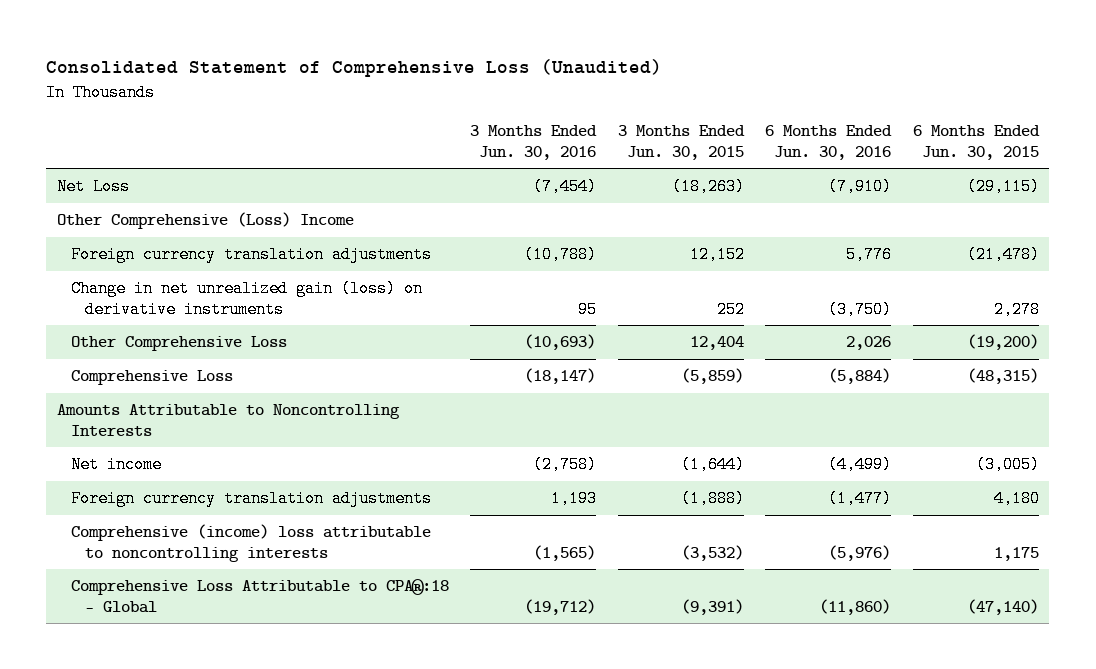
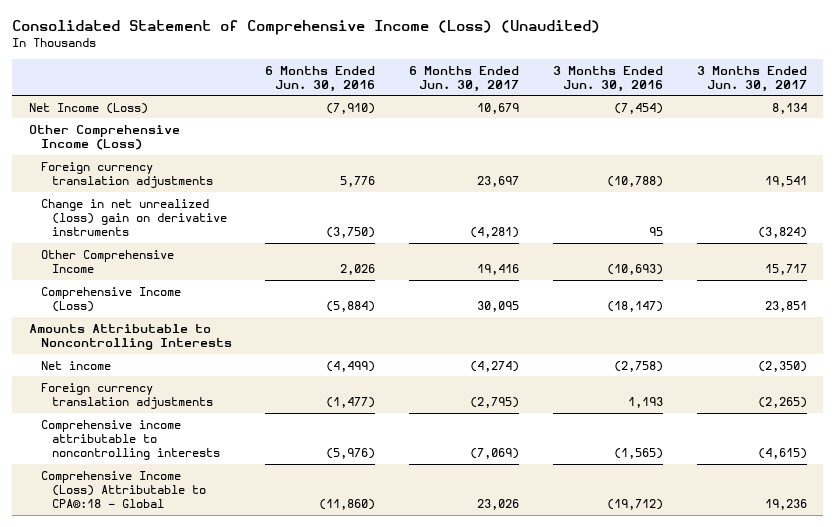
[46,59,663,78] Consolidated Statement of Comprehensive Loss (Unaudited) -> [12,19,601,35] Consolidated Statement of Comprehensive Income (Loss) (Unaudited)
[617,125,745,160] 3 Months Ended Jun. 30, 2015 -> none
[912,125,1040,160] 6 Months Ended Jun. 30, 2015 -> none
none -> [409,65,520,92] 6 Months Ended Jun. 30, 2017
none -> [696,65,807,92] 3 Months Ended Jun. 30, 2017
[57,178,131,196] Net Loss -> [28,102,148,114] Net Income (Loss)
[57,212,355,230] Other Comprehensive (Loss) Income -> [28,124,180,150] Other Comprehensive Income (Loss)
[71,280,424,318] Change in net unrealized gain (loss) on derivative instruments -> [40,198,228,237] Change in net unrealized (loss) gain on derivative instruments
[71,336,288,352] Other Comprehensive Loss -> [40,249,174,273] Other Comprehensive Income
[71,370,234,386] Comprehensive Loss -> [40,286,181,312] Comprehensive Income (Loss)
[71,524,432,562] Comprehensive (income) loss attributable to noncontrolling interests -> [40,419,221,461] Comprehensive income attributable to noncontrolling interests
[71,579,450,613] Comprehensive Loss Attributable to CPA®:18 - Global -> [40,470,207,509] Comprehensive Income (Loss) Attributable to CPA®:18 - Global

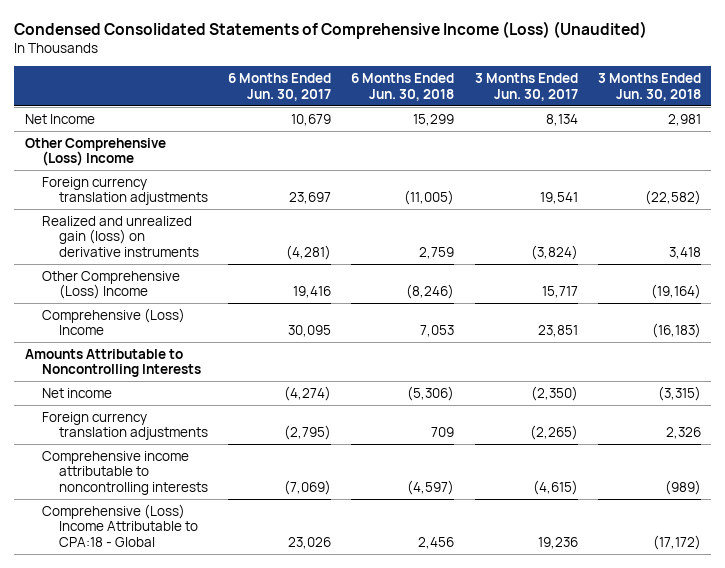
[12,19,601,35] Consolidated Statement of Comprehensive Income (Loss) (Unaudited) -> [14,21,648,40] Condensed Consolidated Statements of Comprehensive Income (Loss) (Unaudited)
[265,65,376,92] 6 Months Ended Jun. 30, 2016 -> none
[552,65,663,92] 3 Months Ended Jun. 30, 2016 -> none
none -> [351,73,455,101] 6 Months Ended Jun. 30, 2018
none -> [597,73,701,101] 3 Months Ended Jun. 30, 2018
[28,102,148,114] Net Income (Loss) -> [24,113,95,124] Net Income
[28,124,180,150] Other Comprehensive Income (Loss) -> [24,137,166,167] Other Comprehensive (Loss) Income
[40,198,228,237] Change in net unrealized (loss) gain on derivative instruments -> [41,215,200,258] Realized and unrealized gain (loss) on derivative instruments
[40,249,174,273] Other Comprehensive Income -> [41,270,180,300] Other Comprehensive (Loss) Income
[40,286,181,312] Comprehensive Income (Loss) -> [41,307,185,336] Comprehensive (Loss) Income
[40,470,207,509] Comprehensive Income (Loss) Attributable to CPA®:18 - Global -> [41,503,199,548] Comprehensive (Loss) Income Attributable to CPA:18 - Global

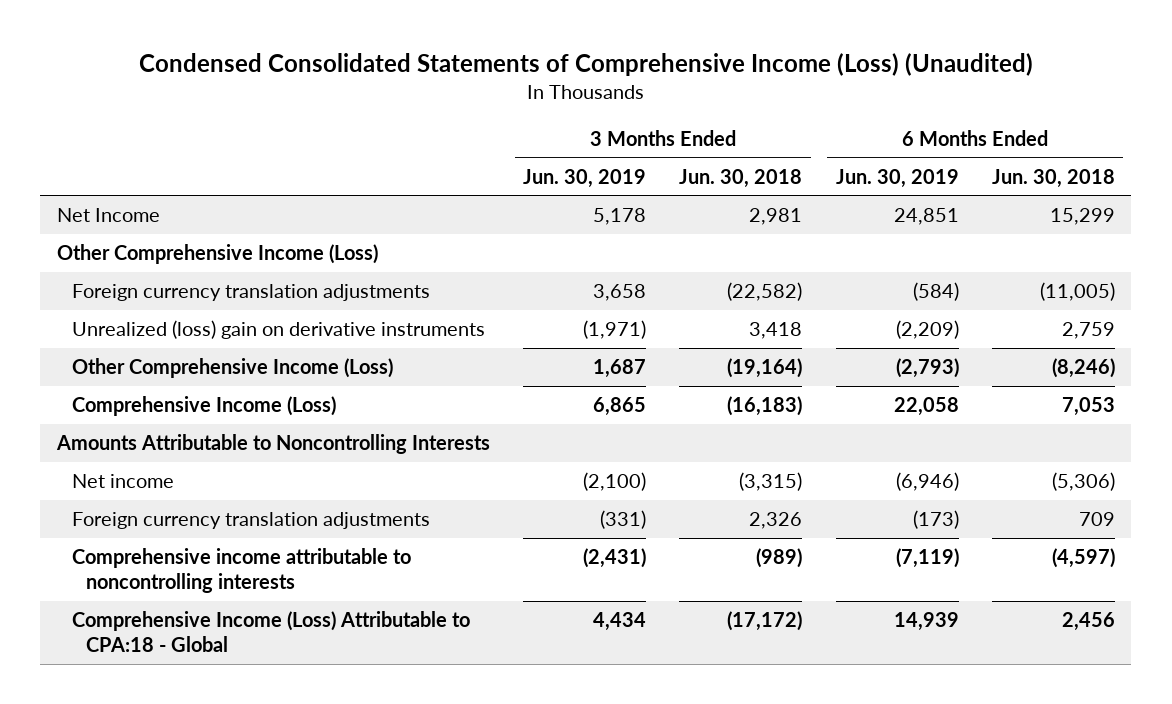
[228,73,332,101] 6 Months Ended Jun. 30, 2017 -> none
[474,73,578,101] 3 Months Ended Jun. 30, 2017 -> none
none -> [523,168,647,188] Jun. 30, 2019
none -> [835,168,959,188] Jun. 30, 2019
[24,137,166,167] Other Comprehensive (Loss) Income -> [57,244,379,265] Other Comprehensive Income (Loss)
[41,215,200,258] Realized and unrealized gain (loss) on derivative instruments -> [71,320,485,340] Unrealized (loss) gain on derivative instruments
[41,270,180,300] Other Comprehensive (Loss) Income -> [71,358,393,379] Other Comprehensive Income (Loss)
[41,307,185,336] Comprehensive (Loss) Income -> [71,396,336,417] Comprehensive Income (Loss)
[41,503,199,548] Comprehensive (Loss) Income Attributable to CPA:18 - Global -> [71,611,470,652] Comprehensive Income (Loss) Attributable to CPA:18 - Global

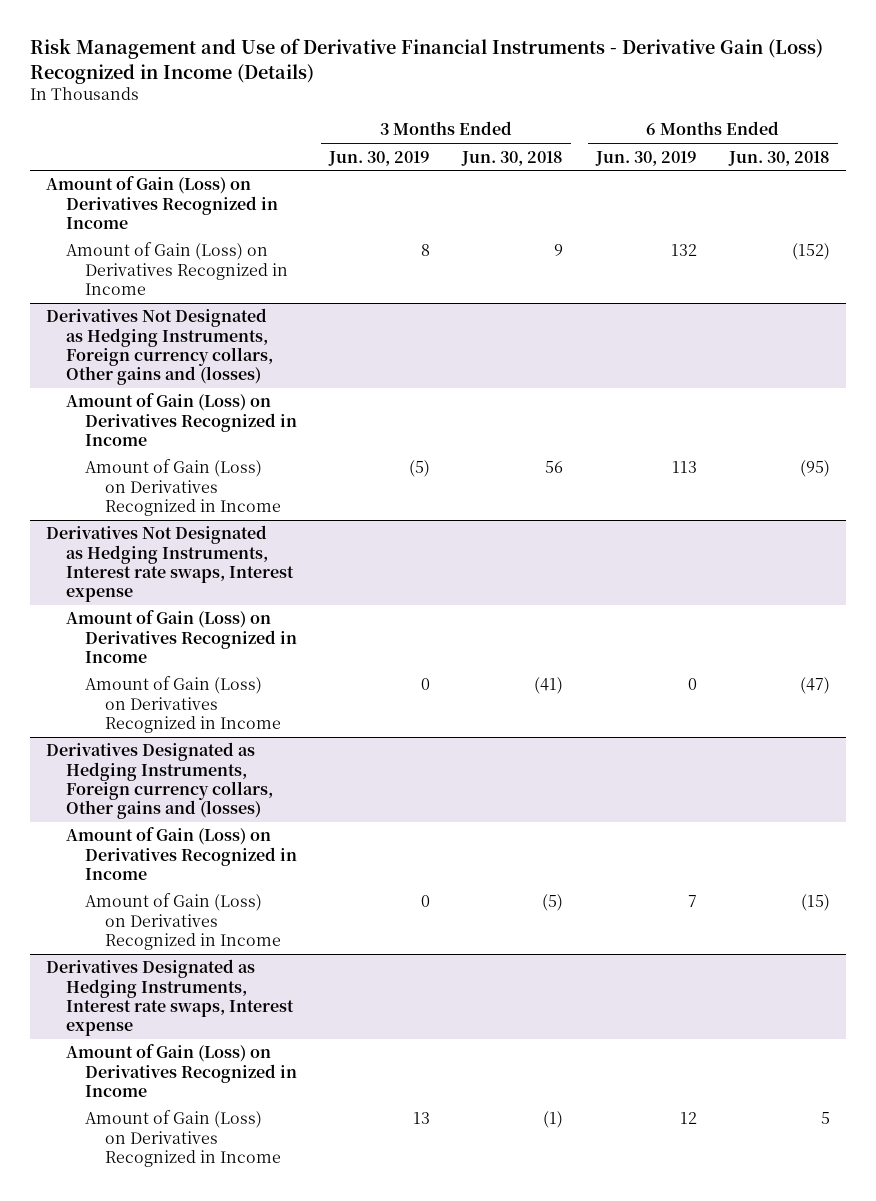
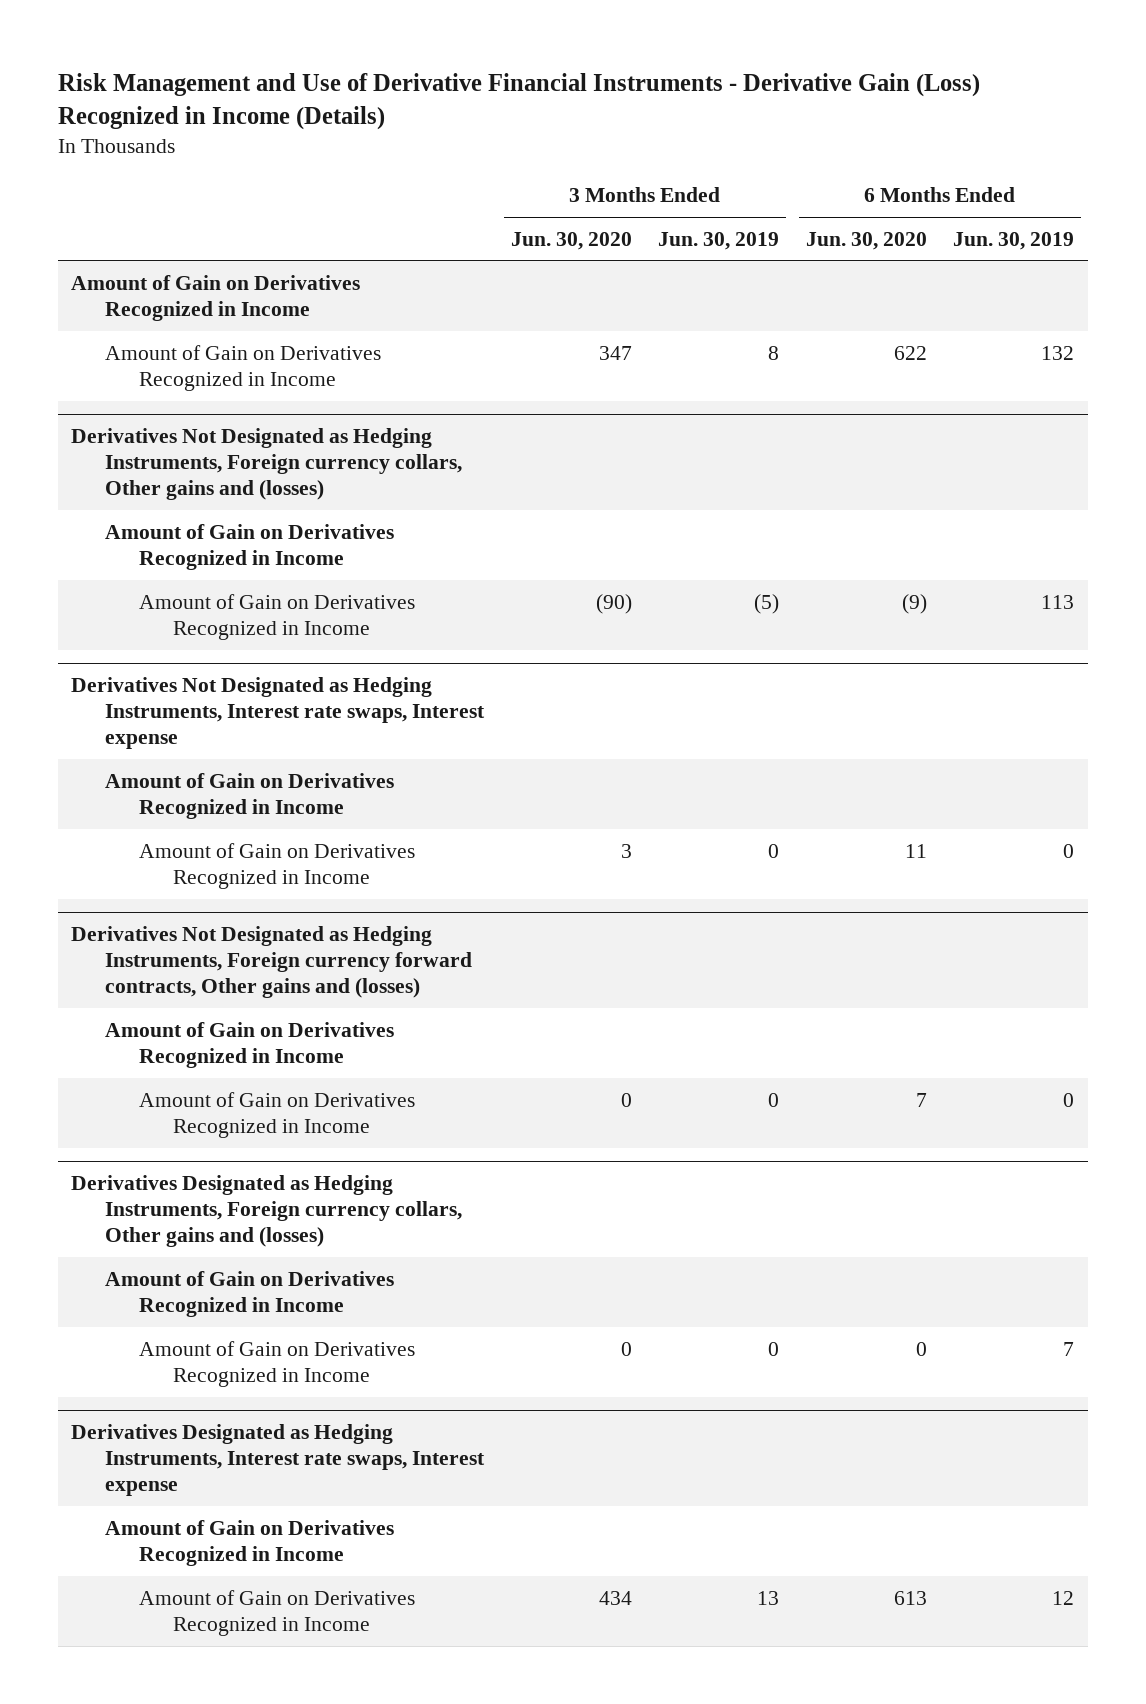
[461,150,564,166] Jun. 30, 2018 -> none
[727,150,830,166] Jun. 30, 2018 -> none
none -> [510,231,632,250] Jun. 30, 2020
none -> [805,231,927,250] Jun. 30, 2020
[45,176,278,229] Amount of Gain (Loss) on Derivatives Recognized in Income -> [71,274,361,321] Amount of Gain on Derivatives Recognized in Income
[65,242,289,295] Amount of Gain (Loss) on Derivatives Recognized in Income -> [104,344,381,391] Amount of Gain on Derivatives Recognized in Income
[65,393,298,446] Amount of Gain (Loss) on Derivatives Recognized in Income -> [104,523,394,570] Amount of Gain on Derivatives Recognized in Income
[85,459,281,516] Amount of Gain (Loss) on Derivatives Recognized in Income -> [138,593,415,640] Amount of Gain on Derivatives Recognized in Income
[65,610,298,663] Amount of Gain (Loss) on Derivatives Recognized in Income -> [104,772,394,819] Amount of Gain on Derivatives Recognized in Income
[85,676,281,733] Amount of Gain (Loss) on Derivatives Recognized in Income -> [138,842,415,889] Amount of Gain on Derivatives Recognized in Income
none -> [71,925,472,999] Derivatives Not Designated as Hedging Instruments, Foreign currency forward contracts, Other gains and (losses)
none -> [104,1021,394,1068] Amount of Gain on Derivatives Recognized in Income
none -> [138,1091,415,1138] Amount of Gain on Derivatives Recognized in Income
[65,827,298,880] Amount of Gain (Loss) on Derivatives Recognized in Income -> [104,1270,394,1317] Amount of Gain on Derivatives Recognized in Income
[85,893,281,950] Amount of Gain (Loss) on Derivatives Recognized in Income -> [138,1340,415,1387] Amount of Gain on Derivatives Recognized in Income
[65,1044,298,1097] Amount of Gain (Loss) on Derivatives Recognized in Income -> [104,1519,394,1566] Amount of Gain on Derivatives Recognized in Income
[85,1110,281,1167] Amount of Gain (Loss) on Derivatives Recognized in Income -> [138,1589,415,1636] Amount of Gain on Derivatives Recognized in Income

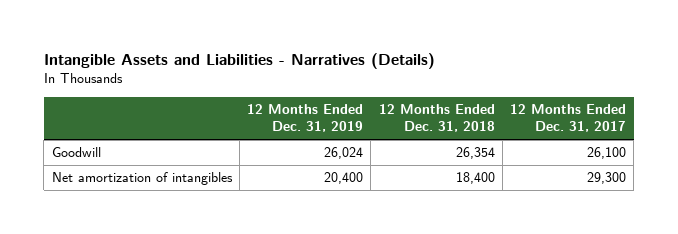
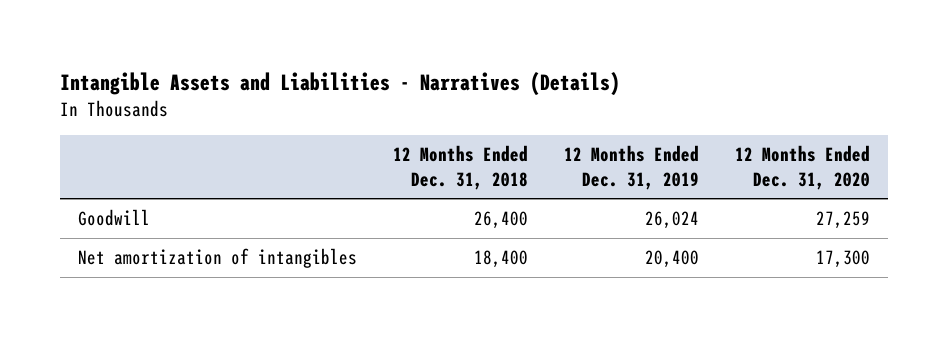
[509,103,626,133] 12 Months Ended Dec. 31, 2017 -> none
none -> [735,144,871,190] 12 Months Ended Dec. 31, 2020
[455,147,495,160] 26,354 -> [474,210,529,229] 26,400

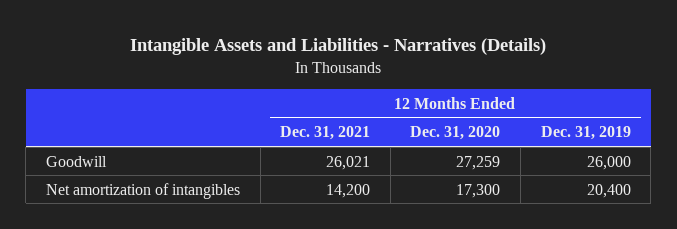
[393,144,529,190] 12 Months Ended Dec. 31, 2018 -> none
none -> [280,126,371,141] Dec. 31, 2021
[645,210,700,229] 26,024 -> [586,155,631,170] 26,000

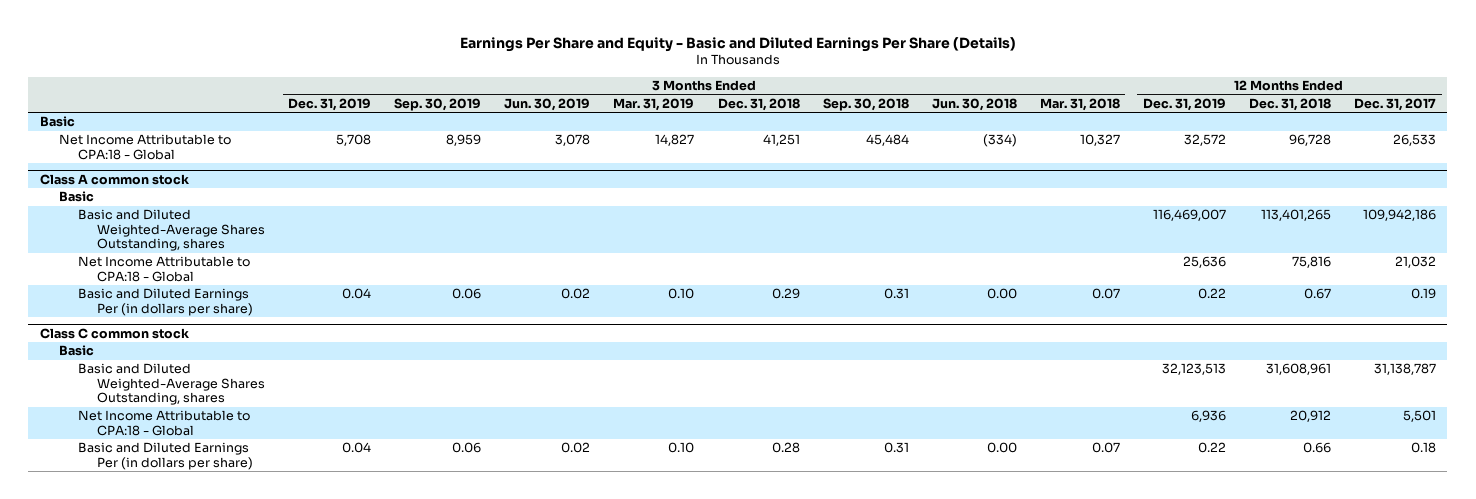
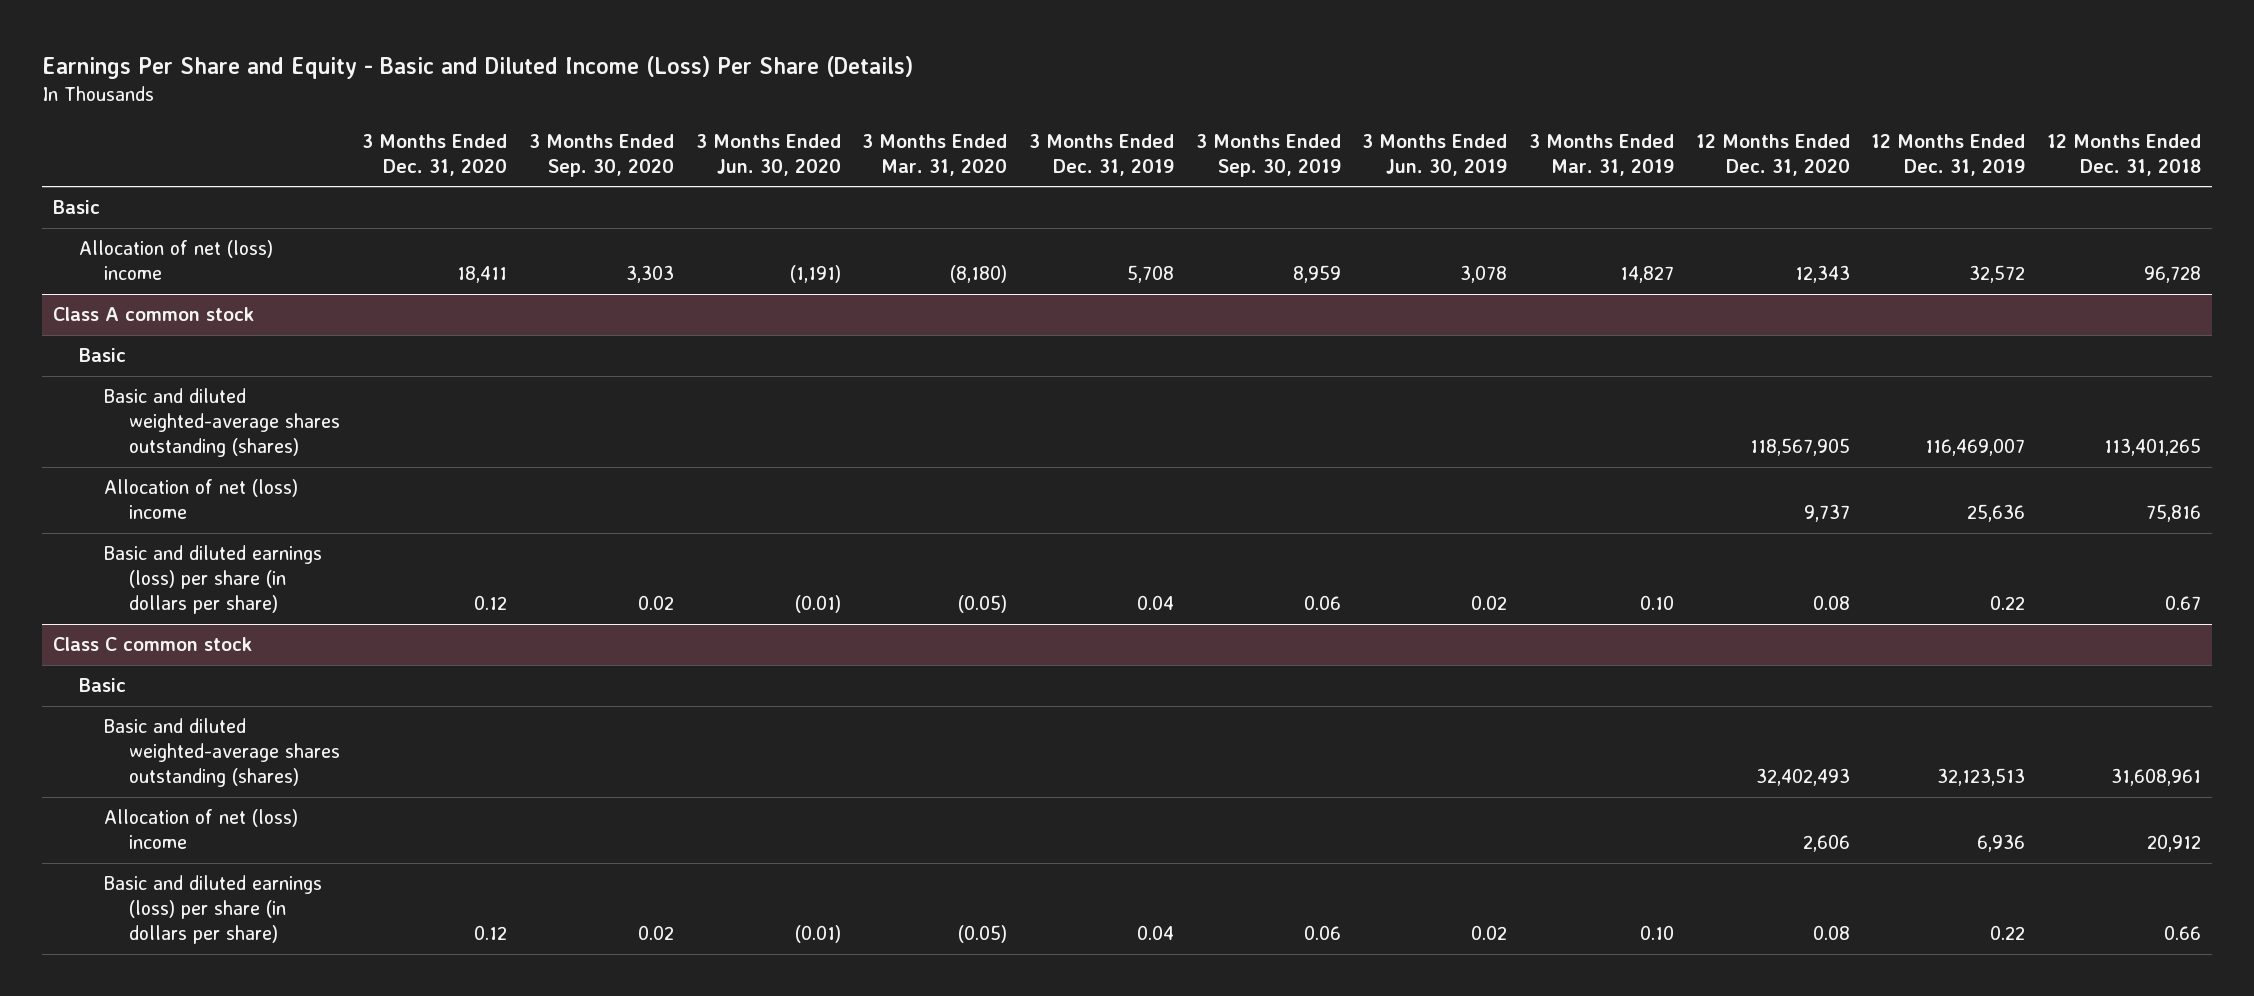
[459,36,1016,52] Earnings Per Share and Equity - Basic and Diluted Earnings Per Share (Details) -> [42,55,914,79] Earnings Per Share and Equity - Basic and Diluted Income (Loss) Per Share (Details)
[717,97,800,111] Dec. 31, 2018 -> none
[822,97,909,111] Sep. 30, 2018 -> none
[931,97,1017,111] Jun. 30, 2018 -> none
[1039,97,1120,111] Mar. 31, 2018 -> none
[1353,97,1436,111] Dec. 31, 2017 -> none
none -> [362,133,508,176] 3 Months Ended Dec. 31, 2020
none -> [528,133,674,177] 3 Months Ended Sep. 30, 2020
none -> [695,133,841,176] 3 Months Ended Jun. 30, 2020
none -> [862,133,1008,176] 3 Months Ended Mar. 31, 2020
none -> [1695,133,1850,176] 12 Months Ended Dec. 31, 2020
[59,134,232,160] Net Income Attributable to CPA:18 - Global -> [78,240,273,281] Allocation of net (loss) income
[78,209,266,252] Basic and Diluted Weighted-Average Shares Outstanding, shares -> [104,388,341,457] Basic and diluted weighted-average shares outstanding (shares)
[78,256,251,282] Net Income Attributable to CPA:18 - Global -> [104,479,299,520] Allocation of net (loss) income
[78,288,254,316] Basic and Diluted Earnings Per (in dollars per share) -> [104,545,323,614] Basic and diluted earnings (loss) per share (in dollars per share)
[78,363,266,406] Basic and Diluted Weighted-Average Shares Outstanding, shares -> [104,718,341,787] Basic and diluted weighted-average shares outstanding (shares)
[78,410,251,436] Net Income Attributable to CPA:18 - Global -> [104,809,299,850] Allocation of net (loss) income
[78,442,254,470] Basic and Diluted Earnings Per (in dollars per share) -> [104,875,323,944] Basic and diluted earnings (loss) per share (in dollars per share)

